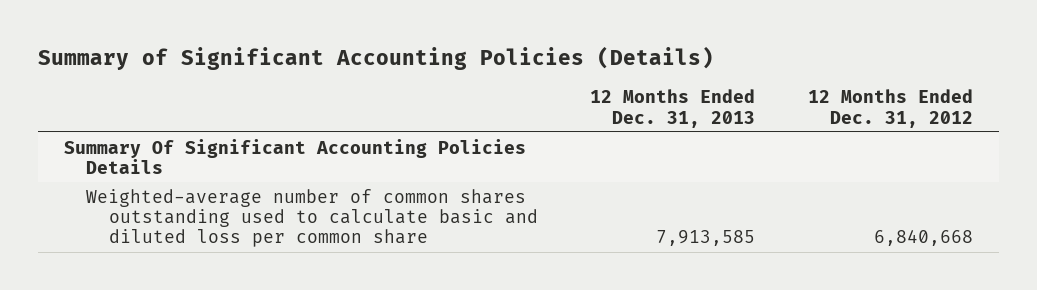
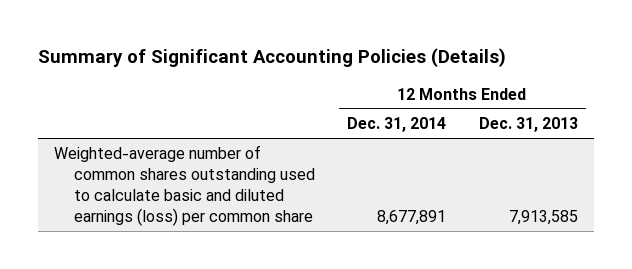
[807,89,973,128] 12 Months Ended Dec. 31, 2012 -> none
none -> [347,117,447,133] Dec. 31, 2014
[63,138,526,174] Summary Of Significant Accounting Policies Details -> none
[86,188,538,248] Weighted-average number of common shares outstanding used to calculate basic and diluted loss per common share -> [54,145,315,226] Weighted-average number of common shares outstanding used to calculate basic and diluted earnings (loss) per common share

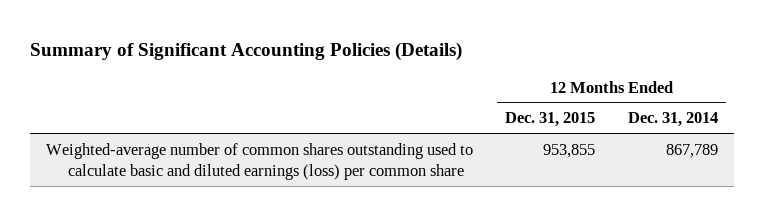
[478,117,578,133] Dec. 31, 2013 -> none
none -> [505,112,596,128] Dec. 31, 2015
[377,209,447,225] 8,677,891 -> [665,143,718,158] 867,789

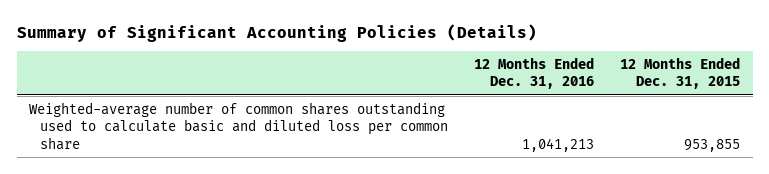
[627,112,718,128] Dec. 31, 2014 -> none
none -> [473,56,594,90] 12 Months Ended Dec. 31, 2016
[46,142,474,180] Weighted-average number of common shares outstanding used to calculate basic and diluted earnings (loss) per common share -> [29,101,449,150] Weighted-average number of common shares outstanding used to calculate basic and diluted loss per common share

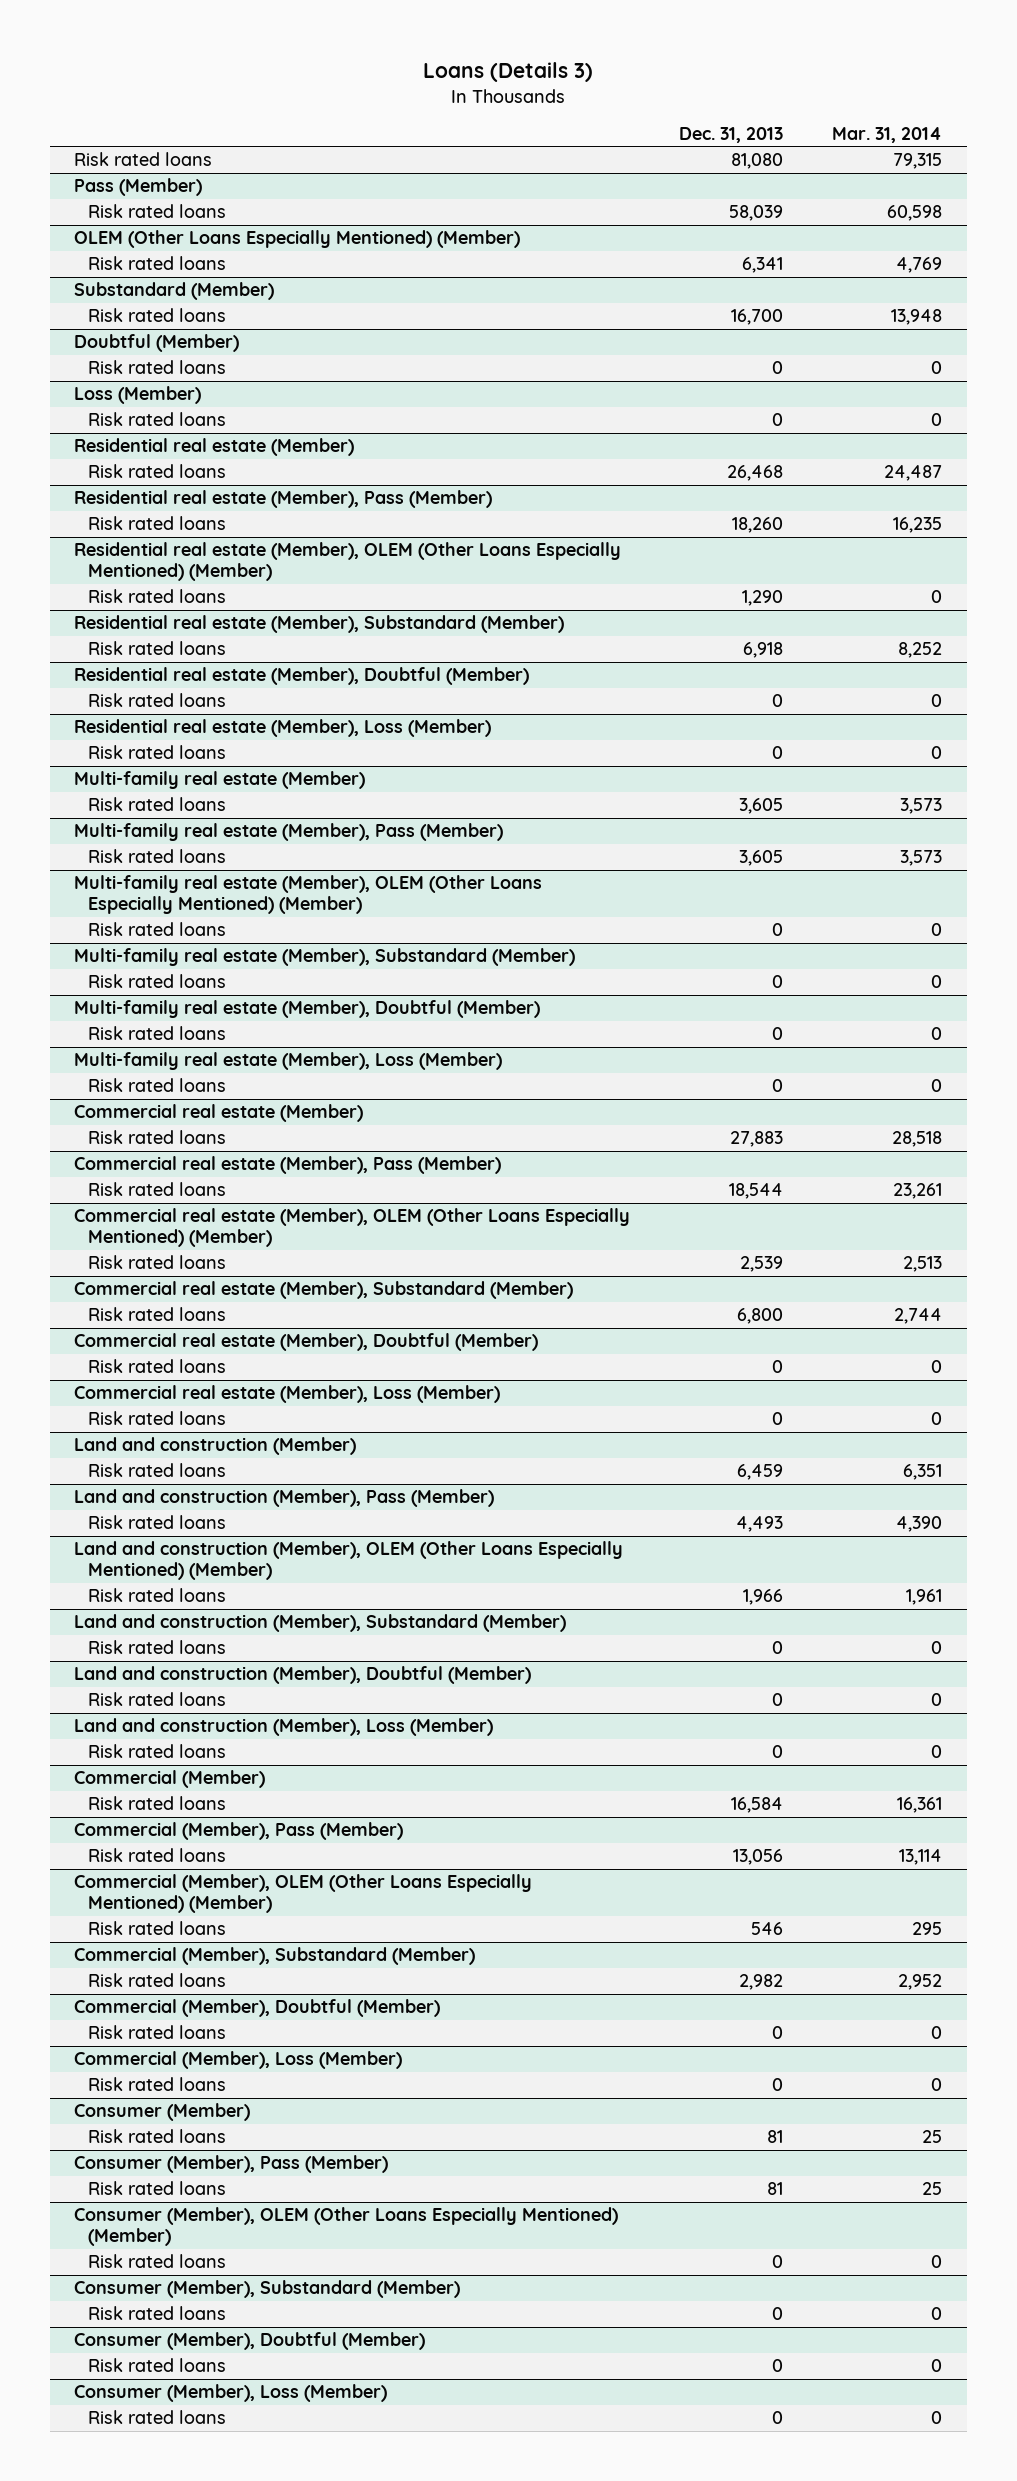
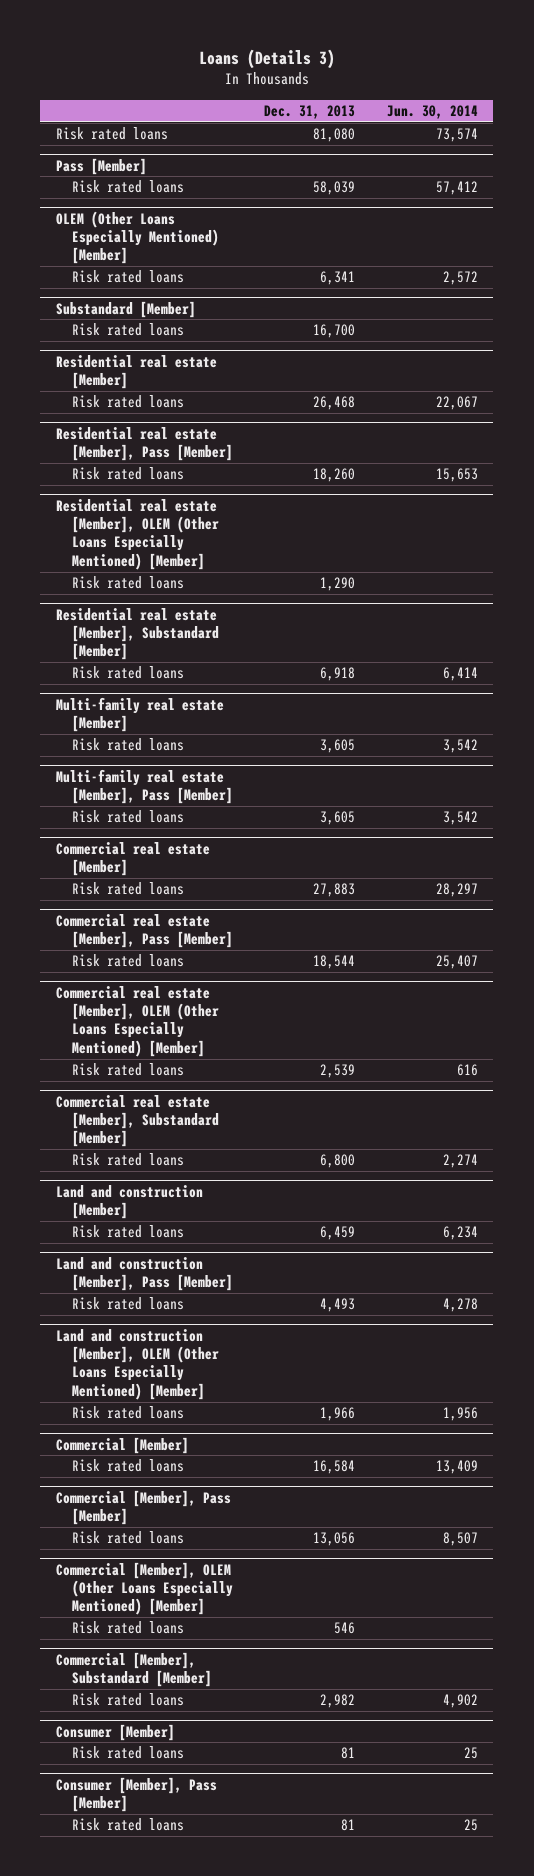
[832,126,943,143] Mar. 31, 2014 -> none
none -> [386,105,478,120] Jun. 30, 2014
[74,178,203,197] Pass (Member) -> [56,157,148,175] Pass [Member]
[74,230,521,249] OLEM (Other Loans Especially Mentioned) (Member) -> [56,210,219,265] OLEM (Other Loans Especially Mentioned) [Member]
[74,282,275,301] Substandard (Member) -> [56,300,197,318] Substandard [Member]
[74,334,240,353] Doubtful (Member) -> none
[88,360,227,375] Risk rated loans -> none
[74,386,202,405] Loss (Member) -> none
[88,412,227,427] Risk rated loans -> none
[74,438,355,457] Residential real estate (Member) -> [56,354,218,390] Residential real estate [Member]
[74,490,493,509] Residential real estate (Member), Pass (Member) -> [56,426,233,462] Residential real estate [Member], Pass [Member]
[74,542,622,582] Residential real estate (Member), OLEM (Other Loans Especially Mentioned) (Member) -> [56,498,219,570] Residential real estate [Member], OLEM (Other Loans Especially Mentioned) [Member]
[74,615,565,634] Residential real estate (Member), Substandard (Member) -> [56,607,219,661] Residential real estate [Member], Substandard [Member]
[74,667,530,686] Residential real estate (Member), Doubtful (Member) -> none
[88,693,227,708] Risk rated loans -> none
[74,719,492,738] Residential real estate (Member), Loss (Member) -> none
[88,745,227,760] Risk rated loans -> none
[74,771,366,790] Multi-family real estate (Member) -> [56,696,225,733] Multi-family real estate [Member]
[74,823,504,842] Multi-family real estate (Member), Pass (Member) -> [56,768,233,805] Multi-family real estate [Member], Pass [Member]
[74,875,543,915] Multi-family real estate (Member), OLEM (Other Loans Especially Mentioned) (Member) -> none
[88,922,227,937] Risk rated loans -> none
[74,948,576,967] Multi-family real estate (Member), Substandard (Member) -> none
[88,974,227,989] Risk rated loans -> none
[74,1000,541,1019] Multi-family real estate (Member), Doubtful (Member) -> none
[88,1026,227,1041] Risk rated loans -> none
[74,1052,503,1071] Multi-family real estate (Member), Loss (Member) -> none
[88,1078,227,1093] Risk rated loans -> none
[74,1104,364,1123] Commercial real estate (Member) -> [56,841,211,877] Commercial real estate [Member]
[74,1156,502,1175] Commercial real estate (Member), Pass (Member) -> [56,913,233,949] Commercial real estate [Member], Pass [Member]
[74,1208,631,1248] Commercial real estate (Member), OLEM (Other Loans Especially Mentioned) (Member) -> [56,985,219,1057] Commercial real estate [Member], OLEM (Other Loans Especially Mentioned) [Member]
[74,1281,574,1300] Commercial real estate (Member), Substandard (Member) -> [56,1094,219,1148] Commercial real estate [Member], Substandard [Member]
[74,1333,539,1352] Commercial real estate (Member), Doubtful (Member) -> none
[88,1359,227,1374] Risk rated loans -> none
[74,1385,501,1404] Commercial real estate (Member), Loss (Member) -> none
[88,1411,227,1426] Risk rated loans -> none
[74,1437,357,1456] Land and construction (Member) -> [56,1184,204,1220] Land and construction [Member]
[74,1489,495,1508] Land and construction (Member), Pass (Member) -> [56,1256,233,1292] Land and construction [Member], Pass [Member]
[74,1541,624,1581] Land and construction (Member), OLEM (Other Loans Especially Mentioned) (Member) -> [56,1328,219,1400] Land and construction [Member], OLEM (Other Loans Especially Mentioned) [Member]
[74,1614,567,1633] Land and construction (Member), Substandard (Member) -> none
[88,1640,227,1655] Risk rated loans -> none
[74,1666,532,1685] Land and construction (Member), Doubtful (Member) -> none
[88,1692,227,1707] Risk rated loans -> none
[74,1718,494,1737] Land and construction (Member), Loss (Member) -> none
[88,1744,227,1759] Risk rated loans -> none
[74,1770,266,1789] Commercial (Member) -> [56,1436,190,1454] Commercial [Member]
[74,1822,404,1841] Commercial (Member), Pass (Member) -> [56,1489,232,1526] Commercial [Member], Pass [Member]
[74,1874,533,1914] Commercial (Member), OLEM (Other Loans Especially Mentioned) (Member) -> [56,1561,233,1616] Commercial [Member], OLEM (Other Loans Especially Mentioned) [Member]
[74,1947,476,1966] Commercial (Member), Substandard (Member) -> [56,1651,212,1688] Commercial [Member], Substandard [Member]
[74,1999,441,2018] Commercial (Member), Doubtful (Member) -> none
[88,2025,227,2040] Risk rated loans -> none
[74,2051,403,2070] Commercial (Member), Loss (Member) -> none
[88,2077,227,2092] Risk rated loans -> none
[74,2103,251,2122] Consumer (Member) -> [56,1723,176,1741] Consumer [Member]
[74,2155,389,2174] Consumer (Member), Pass (Member) -> [56,1776,218,1813] Consumer [Member], Pass [Member]
[74,2207,619,2247] Consumer (Member), OLEM (Other Loans Especially Mentioned) (Member) -> none
[88,2254,227,2269] Risk rated loans -> none
[74,2280,461,2299] Consumer (Member), Substandard (Member) -> none
[88,2306,227,2321] Risk rated loans -> none
[74,2332,426,2351] Consumer (Member), Doubtful (Member) -> none
[88,2358,227,2373] Risk rated loans -> none
[74,2384,388,2403] Consumer (Member), Loss (Member) -> none
[88,2410,227,2425] Risk rated loans -> none

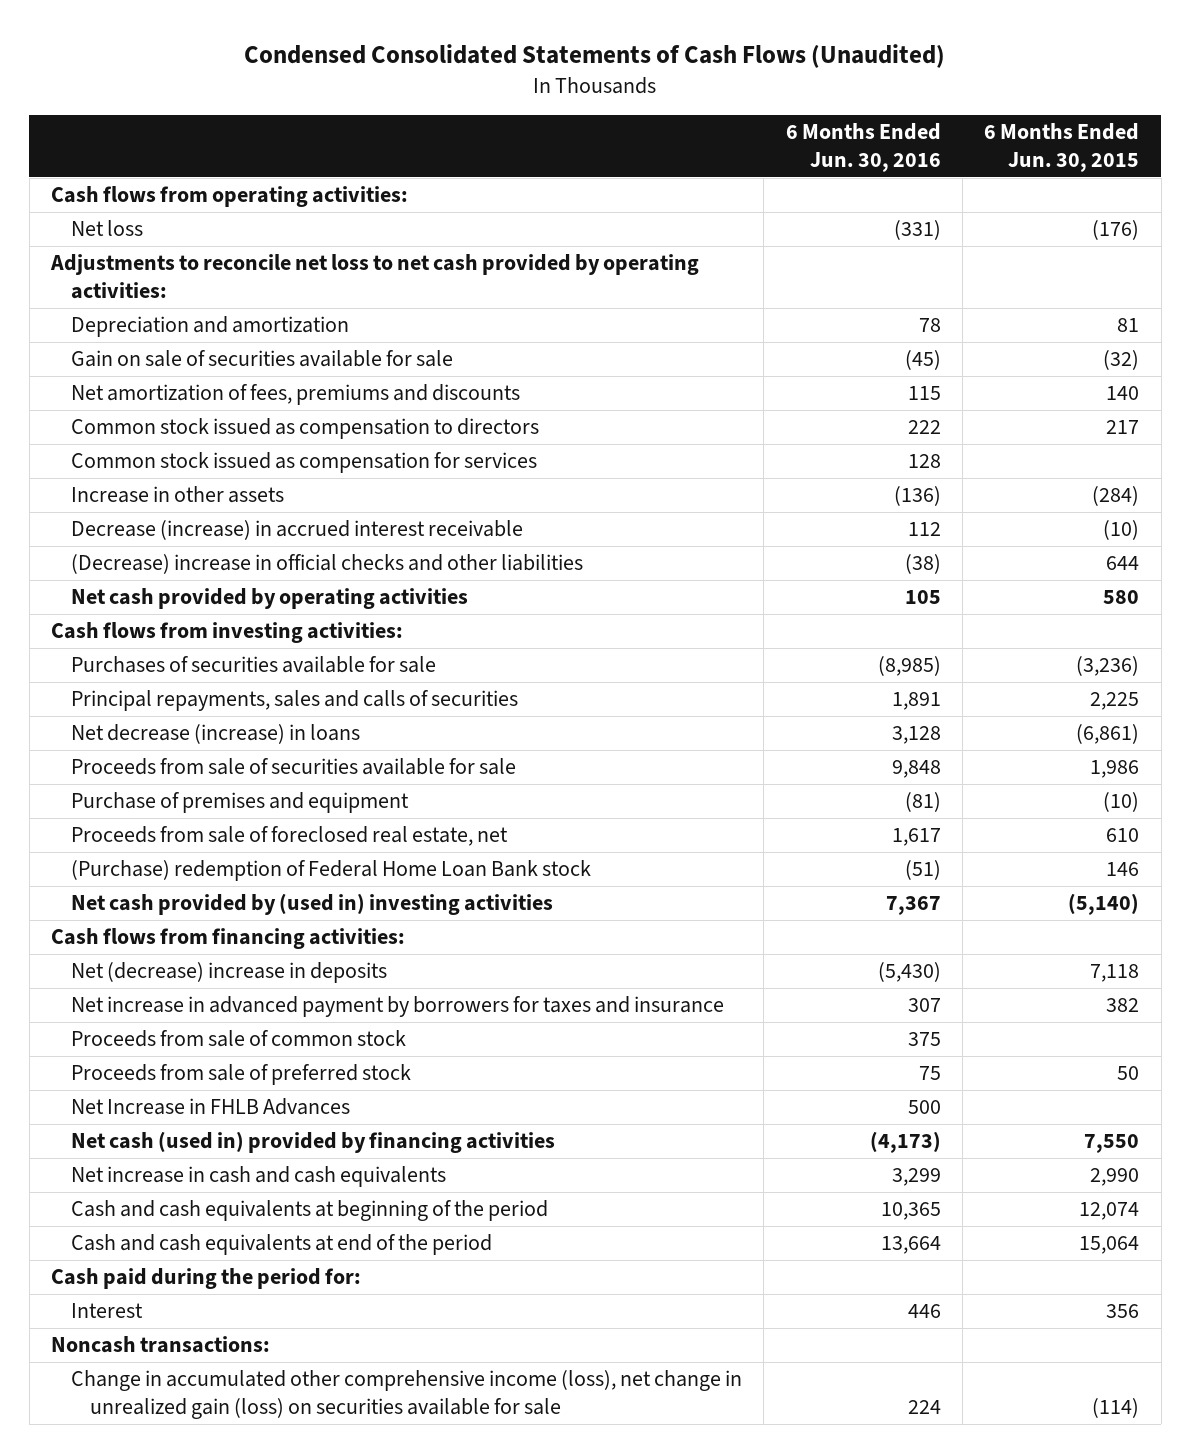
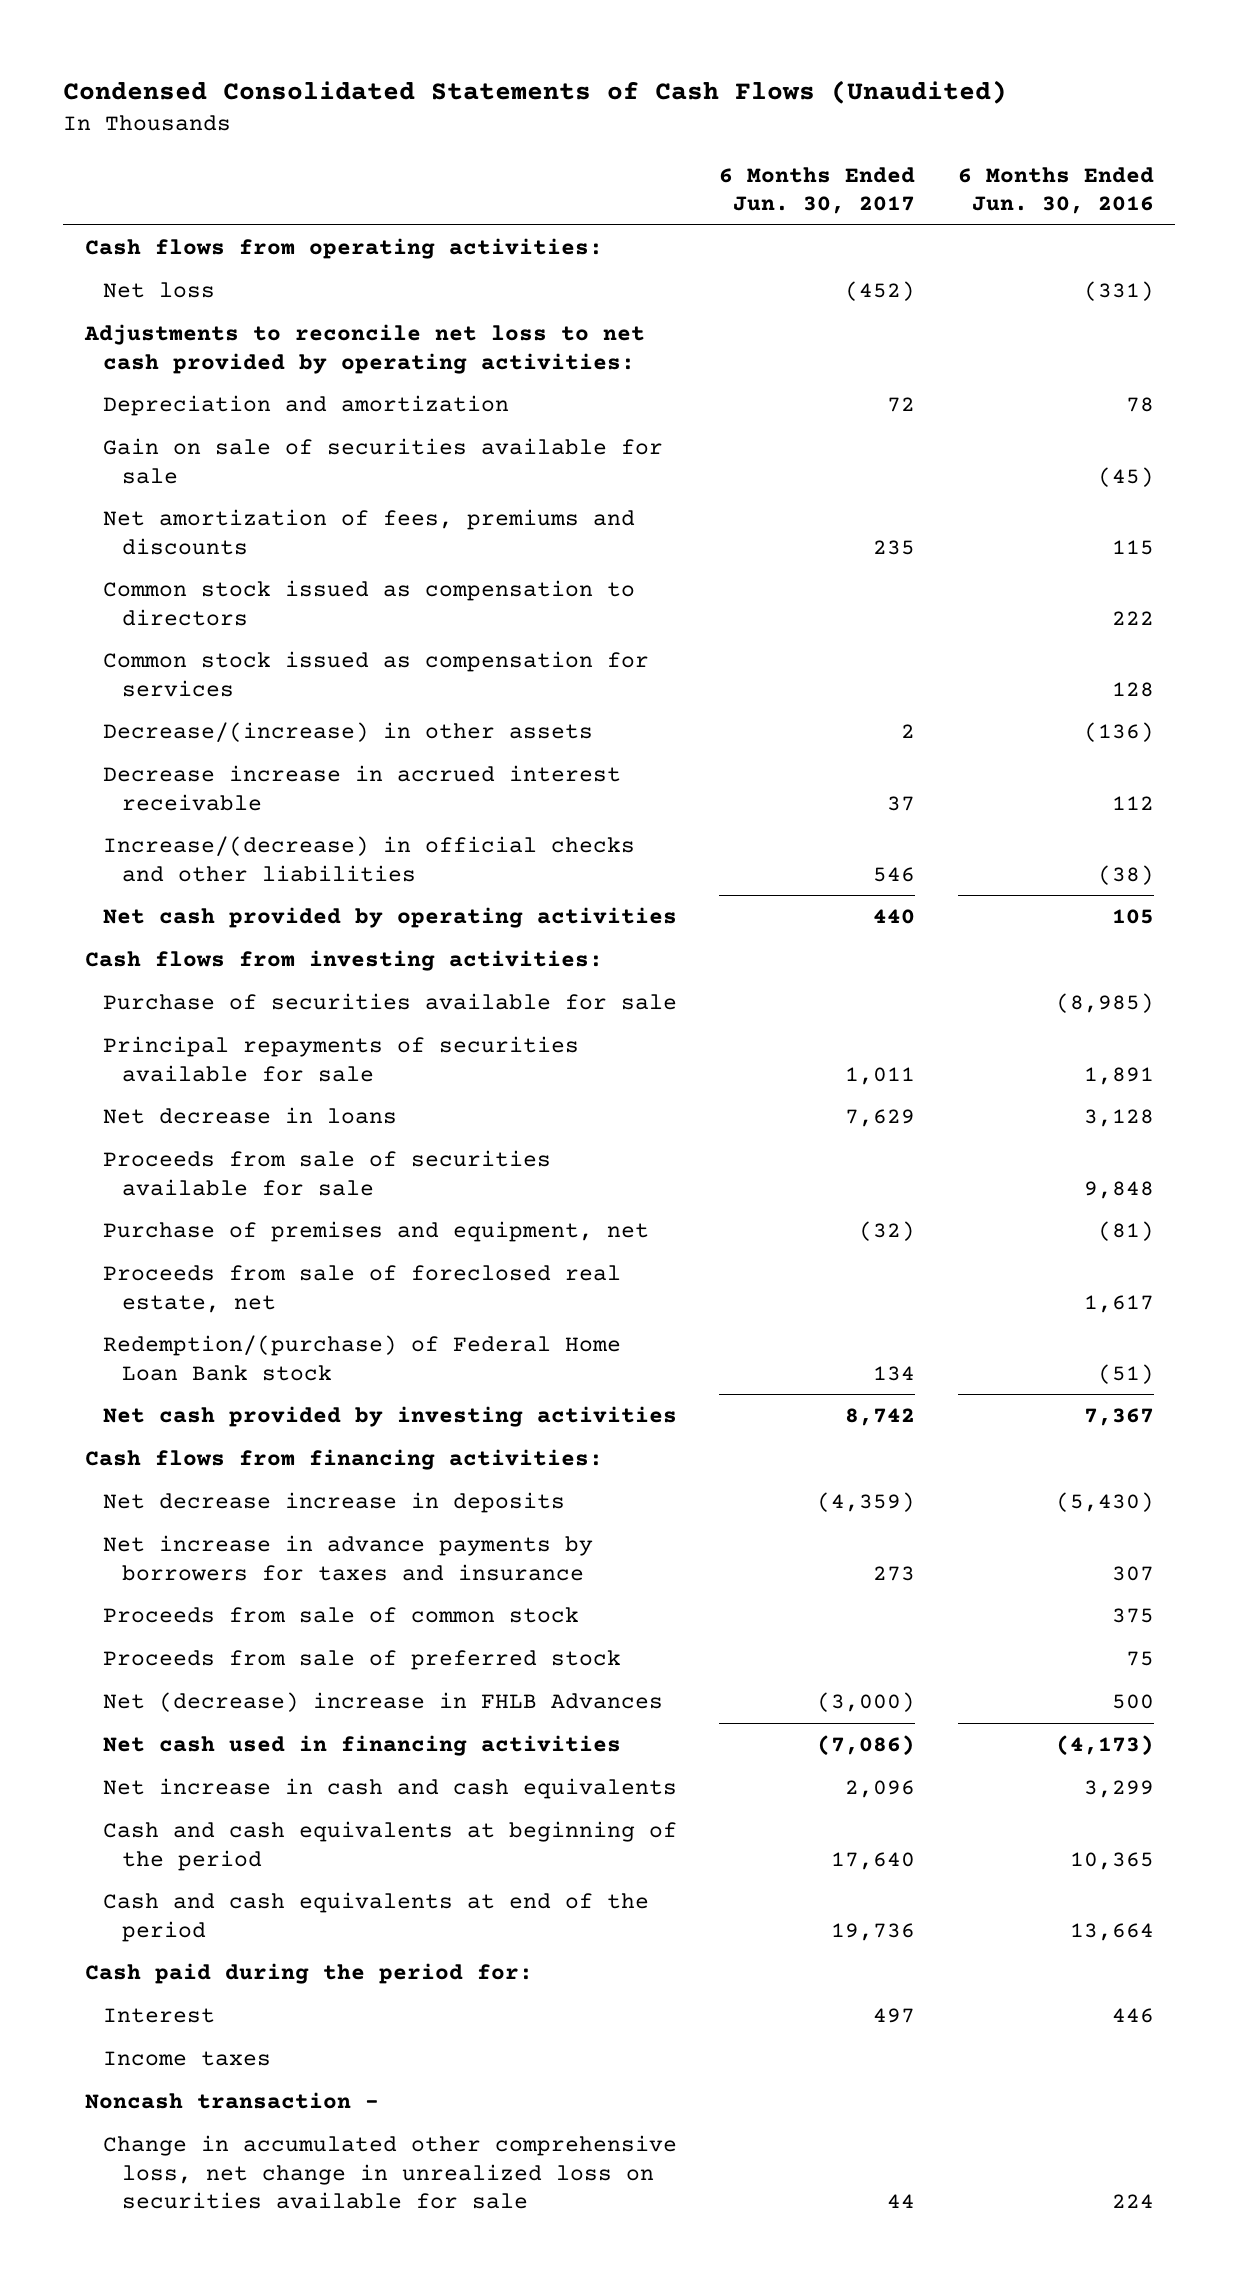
[984,123,1140,172] 6 Months Ended Jun. 30, 2015 -> none
none -> [719,166,916,215] 6 Months Ended Jun. 30, 2017
[70,486,284,504] Increase in other assets -> [103,722,594,743] Decrease/(increase) in other assets
[70,520,523,541] Decrease (increase) in accrued interest receivable -> [103,765,622,811] Decrease increase in accrued interest receivable
[70,554,583,575] (Decrease) increase in official checks and other liabilities -> [103,836,636,882] Increase/(decrease) in official checks and other liabilities
[70,656,436,674] Purchases of securities available for sale -> [103,993,678,1011] Purchase of securities available for sale
[70,690,518,712] Principal repayments, sales and calls of securities -> [103,1036,580,1082] Principal repayments of securities available for sale
[70,724,360,745] Net decrease (increase) in loans -> [103,1107,398,1125] Net decrease in loans
[70,792,409,814] Purchase of premises and equipment -> [103,1221,650,1243] Purchase of premises and equipment, net
[70,860,591,882] (Purchase) redemption of Federal Home Loan Bank stock -> [103,1335,622,1381] Redemption/(purchase) of Federal Home Loan Bank stock
[70,893,553,916] Net cash provided by (used in) investing activities -> [103,1406,678,1428] Net cash provided by investing activities
[70,962,387,984] Net (decrease) increase in deposits -> [103,1492,566,1514] Net decrease increase in deposits
[70,996,724,1018] Net increase in advanced payment by borrowers for taxes and insurance -> [103,1535,594,1581] Net increase in advance payments by borrowers for taxes and insurance
[70,1098,350,1116] Net Increase in FHLB Advances -> [103,1692,664,1713] Net (decrease) increase in FHLB Advances
[70,1131,555,1154] Net cash (used in) provided by financing activities -> [103,1735,622,1757] Net cash used in financing activities
none -> [103,2051,272,2067] Income taxes
[51,1336,271,1354] Noncash transactions: -> [84,2092,379,2110] Noncash transaction -
[70,1370,742,1420] Change in accumulated other comprehensive income (loss), net change in unrealized gain (loss) on securities available for sale -> [103,2135,678,2209] Change in accumulated other comprehensive loss, net change in unrealized loss on securities available for sale

